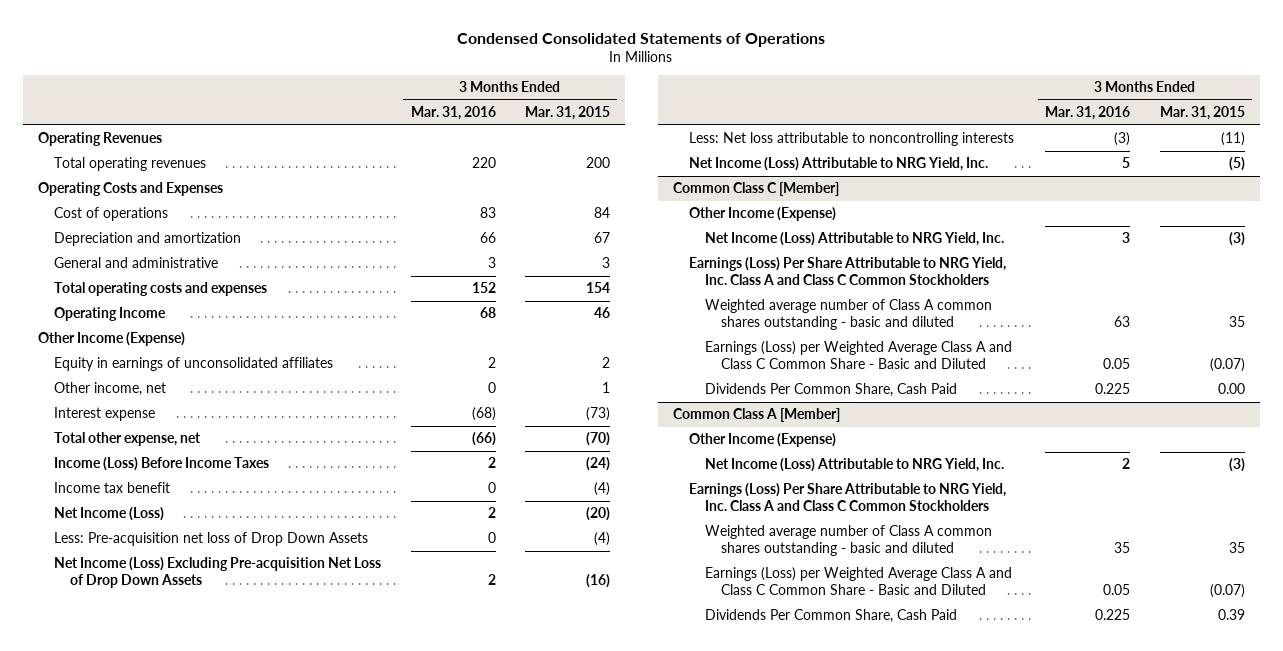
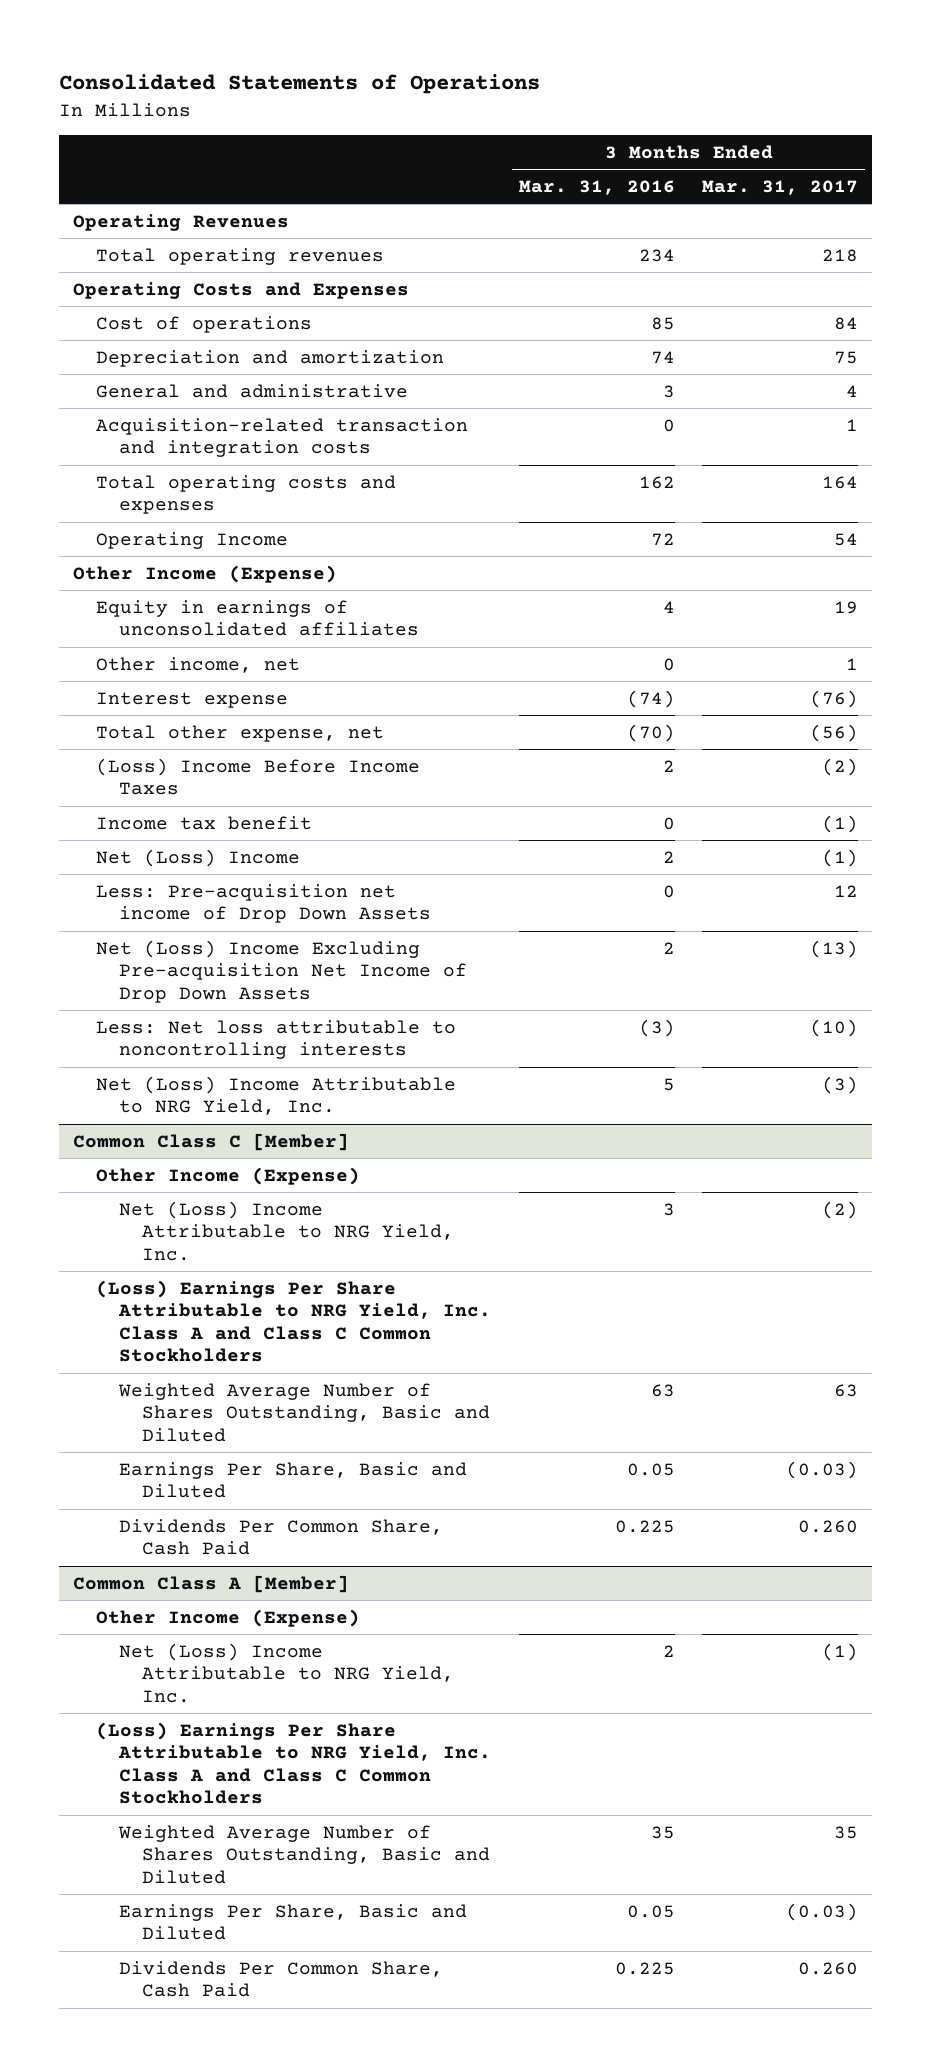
[457,32,826,47] Condensed Consolidated Statements of Operations -> [59,74,541,95] Consolidated Statements of Operations
[524,106,610,121] Mar. 31, 2015 -> none
none -> [702,180,859,196] Mar. 31, 2017
[471,157,496,169] 220 -> [638,248,675,262] 234
[479,207,496,219] 83 -> [650,316,675,330] 85
[479,232,496,244] 66 -> [650,350,675,364] 74
none -> [95,417,468,458] Acquisition-related transaction and integration costs
[471,282,496,294] 152 -> [638,475,675,489] 162
[479,307,496,319] 68 -> [650,532,675,546] 72
[487,357,496,369] 2 -> [662,600,675,613] 4
[471,407,496,422] (68) -> [626,689,675,708] (74)
[471,432,496,447] (66) -> [626,723,675,742] (70)
[54,457,270,472] Income (Loss) Before Income Taxes -> [95,757,420,796] (Loss) Income Before Income Taxes
[54,507,165,522] Net Income (Loss) -> [95,848,300,867] Net (Loss) Income
[54,532,369,547] Less: Pre-acquisition net loss of Drop Down Assets -> [95,883,432,924] Less: Pre-acquisition net income of Drop Down Assets
[54,557,382,589] Net Income (Loss) Excluding Pre-acquisition Net Loss of Drop Down Assets -> [95,939,468,1003] Net (Loss) Income Excluding Pre-acquisition Net Income of Drop Down Assets
[688,157,988,172] Net Income (Loss) Attributable to NRG Yield, Inc. -> [95,1075,456,1116] Net (Loss) Income Attributable to NRG Yield, Inc.
[705,232,1005,247] Net Income (Loss) Attributable to NRG Yield, Inc. -> [119,1200,455,1261] Net (Loss) Income Attributable to NRG Yield, Inc.
[688,257,1006,286] Earnings (Loss) Per Share Attributable to NRG Yield, Inc. Class A and Class C Common Stockholders -> [95,1279,492,1363] (Loss) Earnings Per Share Attributable to NRG Yield, Inc. Class A and Class C Common Stockholders
[705,299,993,331] Weighted average number of Class A common shares outstanding - basic and diluted -> [118,1382,491,1442] Weighted Average Number of Shares Outstanding, Basic and Diluted
[705,341,1013,370] Earnings (Loss) per Weighted Average Class A and Class C Common Share - Basic and Diluted -> [119,1461,468,1499] Earnings Per Share, Basic and Diluted
[705,458,1005,473] Net Income (Loss) Attributable to NRG Yield, Inc. -> [119,1642,455,1703] Net (Loss) Income Attributable to NRG Yield, Inc.
[688,483,1006,512] Earnings (Loss) Per Share Attributable to NRG Yield, Inc. Class A and Class C Common Stockholders -> [95,1721,492,1805] (Loss) Earnings Per Share Attributable to NRG Yield, Inc. Class A and Class C Common Stockholders
[705,525,993,557] Weighted average number of Class A common shares outstanding - basic and diluted -> [118,1824,491,1884] Weighted Average Number of Shares Outstanding, Basic and Diluted
[705,567,1013,596] Earnings (Loss) per Weighted Average Class A and Class C Common Share - Basic and Diluted -> [119,1903,468,1941] Earnings Per Share, Basic and Diluted

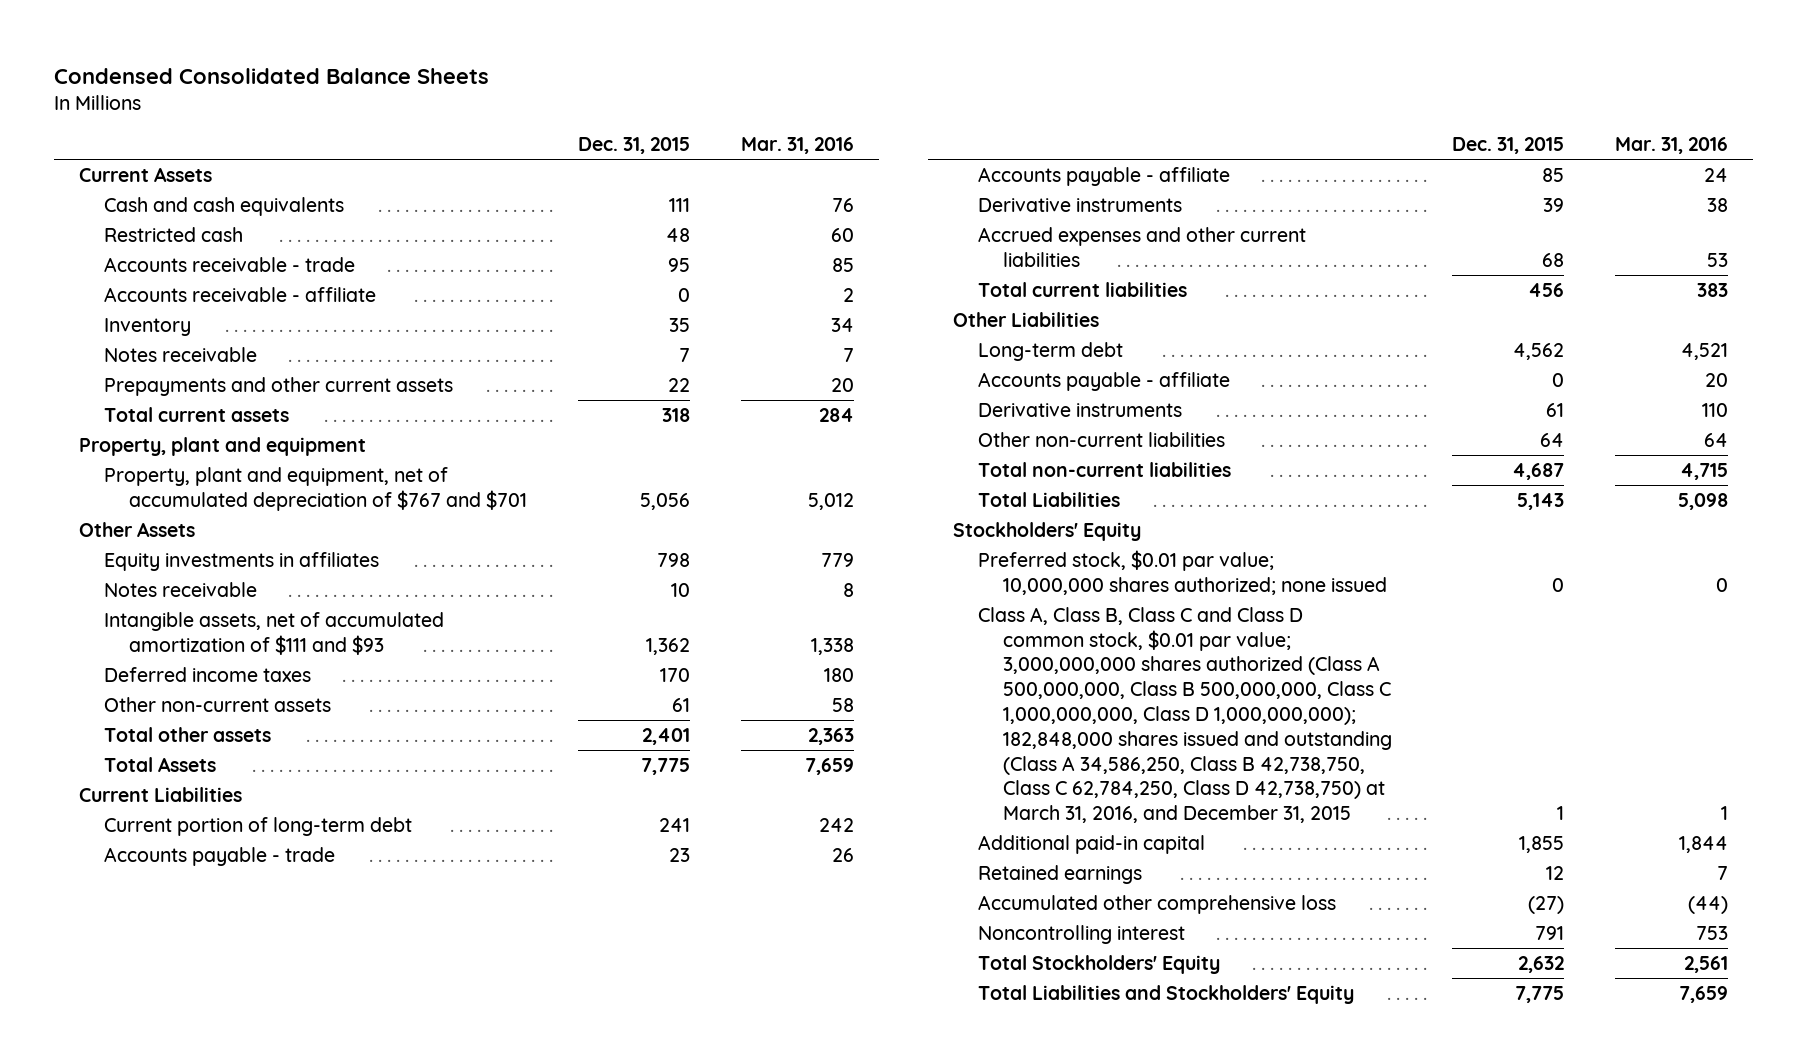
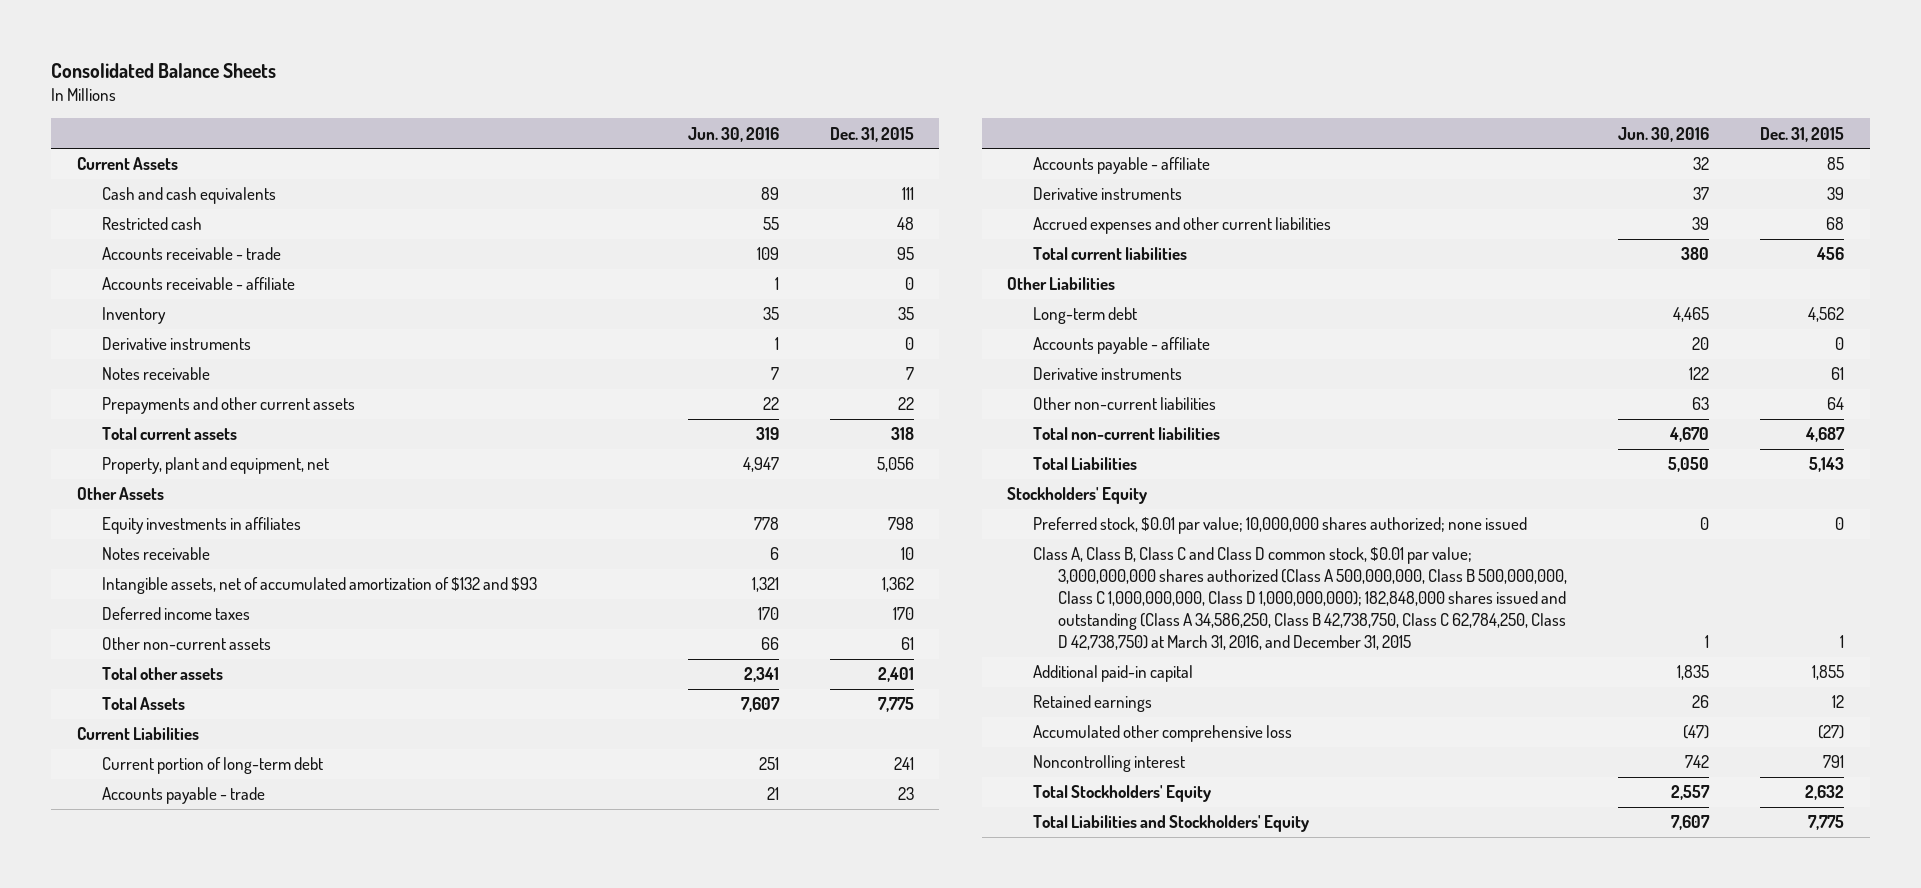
[53,67,489,84] Condensed Consolidated Balance Sheets -> [51,63,277,79] Consolidated Balance Sheets
[740,136,854,154] Mar. 31, 2016 -> none
none -> [687,126,779,142] Jun. 30, 2016
none -> [102,337,252,351] Derivative instruments
[78,436,366,456] Property, plant and equipment -> none
[104,466,528,511] Property, plant and equipment, net of accumulated depreciation of $767 and $701 -> [102,457,330,475] Property, plant and equipment, net
[104,611,445,655] Intangible assets, net of accumulated amortization of $111 and $93 -> [102,577,538,595] Intangible assets, net of accumulated amortization of $132 and $93

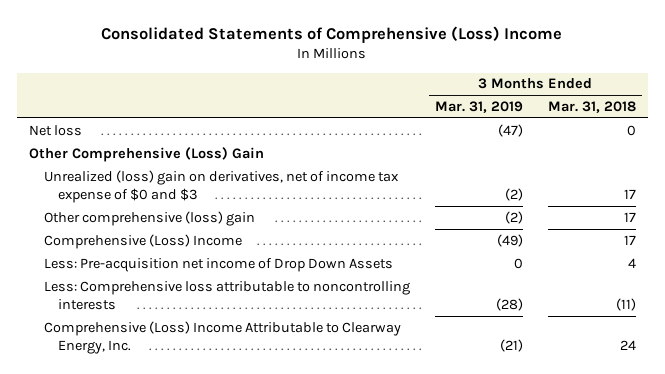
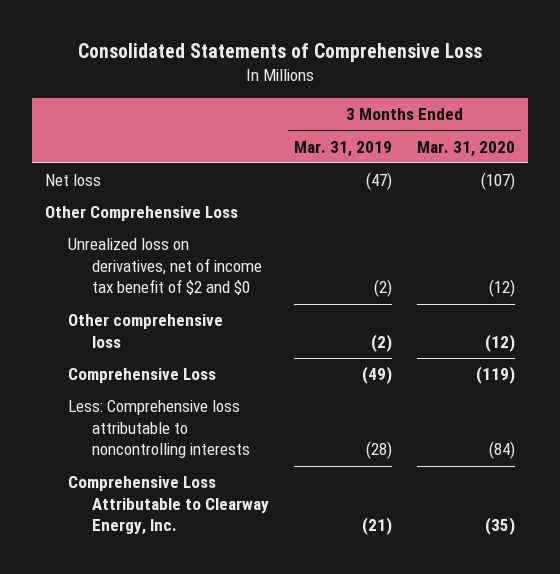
[101,25,563,43] Consolidated Statements of Comprehensive (Loss) Income -> [77,43,482,63] Consolidated Statements of Comprehensive Loss
[547,100,636,113] Mar. 31, 2018 -> none
none -> [417,140,516,157] Mar. 31, 2020
[43,257,393,272] Less: Pre-acquisition net income of Drop Down Assets -> none
[29,146,265,162] Other Comprehensive (Loss) Gain -> [44,206,238,222] Other Comprehensive Loss
[43,169,399,204] Unrealized (loss) gain on derivatives, net of income tax expense of $0 and $3 -> [68,238,263,296] Unrealized loss on derivatives, net of income tax benefit of $2 and $0
[43,210,255,226] Other comprehensive (loss) gain -> [68,314,224,348] Other comprehensive loss
[43,233,242,249] Comprehensive (Loss) Income -> [68,368,217,384] Comprehensive Loss
[43,320,401,355] Comprehensive (Loss) Income Attributable to Clearway Energy, Inc. -> [68,476,270,536] Comprehensive Loss Attributable to Clearway Energy, Inc.

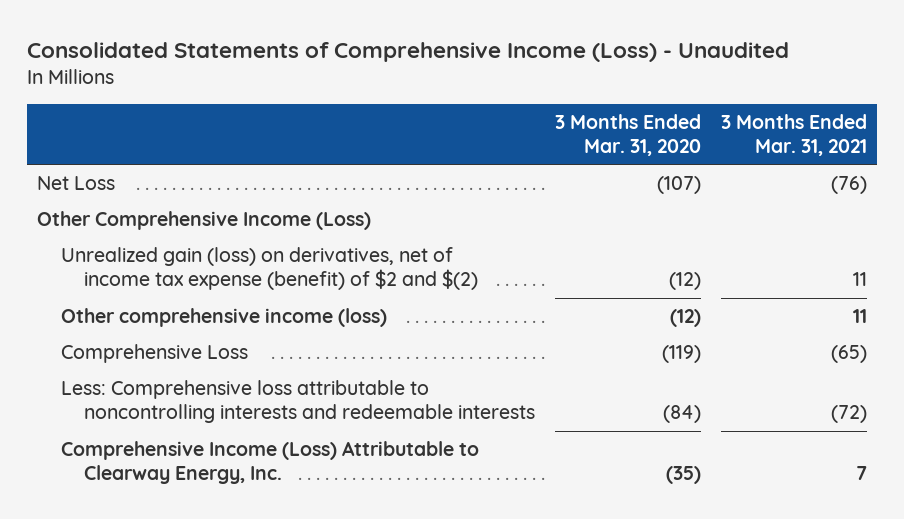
[77,43,482,63] Consolidated Statements of Comprehensive Loss -> [27,41,790,62] Consolidated Statements of Comprehensive Income (Loss) - Unaudited
[294,140,393,157] Mar. 31, 2019 -> none
none -> [720,113,867,157] 3 Months Ended Mar. 31, 2021
[44,174,101,187] Net loss -> [37,176,116,191] Net Loss
[44,206,238,222] Other Comprehensive Loss -> [37,211,372,231] Other Comprehensive Income (Loss)
[68,238,263,296] Unrealized loss on derivatives, net of income tax benefit of $2 and $0 -> [60,247,478,291] Unrealized gain (loss) on derivatives, net of income tax expense (benefit) of $2 and $(2)
[68,314,224,348] Other comprehensive loss -> [60,308,387,328] Other comprehensive income (loss)
[68,400,251,459] Less: Comprehensive loss attributable to noncontrolling interests -> [60,380,535,424] Less: Comprehensive loss attributable to noncontrolling interests and redeemable interests
[68,476,270,536] Comprehensive Loss Attributable to Clearway Energy, Inc. -> [60,441,479,485] Comprehensive Income (Loss) Attributable to Clearway Energy, Inc.

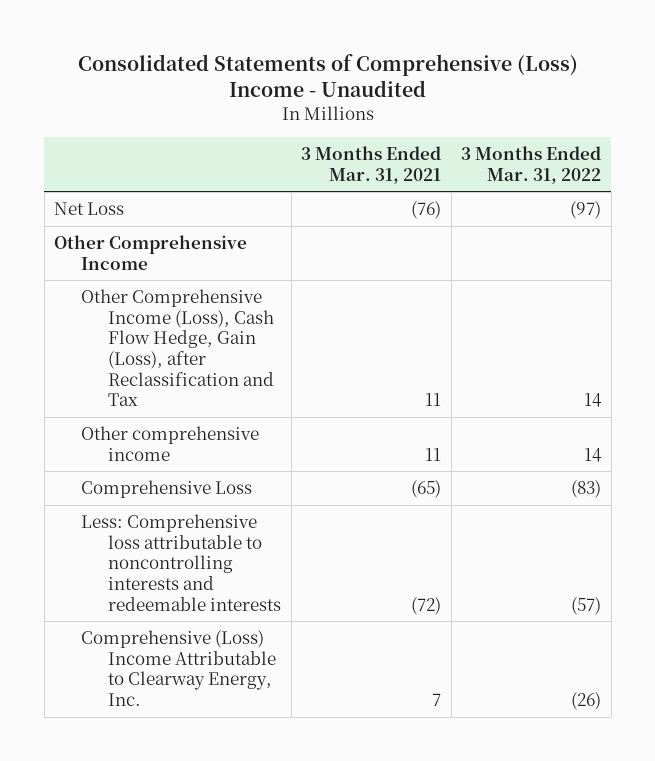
[27,41,790,62] Consolidated Statements of Comprehensive Income (Loss) - Unaudited -> [77,53,578,98] Consolidated Statements of Comprehensive (Loss) Income - Unaudited
[554,113,701,157] 3 Months Ended Mar. 31, 2020 -> none
none -> [461,146,602,184] 3 Months Ended Mar. 31, 2022
[37,211,372,231] Other Comprehensive Income (Loss) -> [54,235,248,270] Other Comprehensive Income
[60,247,478,291] Unrealized gain (loss) on derivatives, net of income tax expense (benefit) of $2 and $(2) -> [81,289,275,407] Other Comprehensive Income (Loss), Cash Flow Hedge, Gain (Loss), after Reclassification and Tax
[60,308,387,328] Other comprehensive income (loss) -> [81,426,260,461] Other comprehensive income
[60,441,479,485] Comprehensive Income (Loss) Attributable to Clearway Energy, Inc. -> [81,630,277,706] Comprehensive (Loss) Income Attributable to Clearway Energy, Inc.

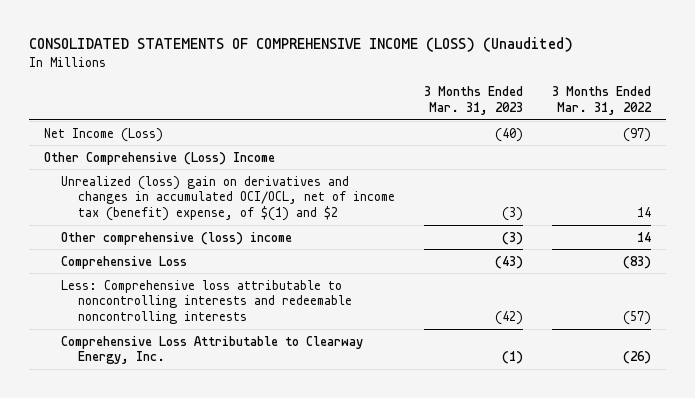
[77,53,578,98] Consolidated Statements of Comprehensive (Loss) Income - Unaudited -> [29,37,574,53] CONSOLIDATED STATEMENTS OF COMPREHENSIVE INCOME (LOSS) (Unaudited)
[301,146,442,184] 3 Months Ended Mar. 31, 2021 -> none
none -> [424,86,524,116] 3 Months Ended Mar. 31, 2023
[54,202,125,216] Net Loss -> [43,127,163,142] Net Income (Loss)
[54,235,248,270] Other Comprehensive Income -> [43,151,275,165] Other Comprehensive (Loss) Income
[81,289,275,407] Other Comprehensive Income (Loss), Cash Flow Hedge, Gain (Loss), after Reclassification and Tax -> [60,175,396,222] Unrealized (loss) gain on derivatives and changes in accumulated OCI/OCL, net of income tax (benefit) expense, of $(1) and $2
[81,426,260,461] Other comprehensive income -> [60,231,292,245] Other comprehensive (loss) income
[81,514,282,611] Less: Comprehensive loss attributable to noncontrolling interests and redeemable interests -> [60,279,353,325] Less: Comprehensive loss attributable to noncontrolling interests and redeemable noncontrolling interests
[81,630,277,706] Comprehensive (Loss) Income Attributable to Clearway Energy, Inc. -> [60,335,363,365] Comprehensive Loss Attributable to Clearway Energy, Inc.

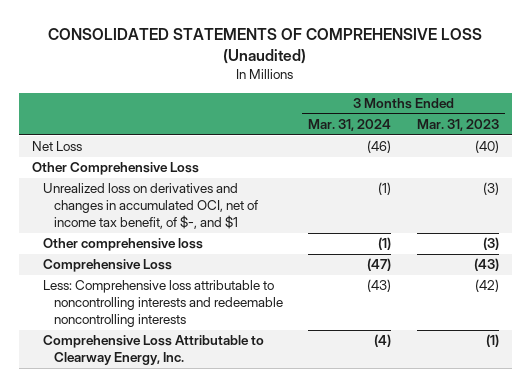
[29,37,574,53] CONSOLIDATED STATEMENTS OF COMPREHENSIVE INCOME (LOSS) (Unaudited) -> [48,27,483,65] CONSOLIDATED STATEMENTS OF COMPREHENSIVE LOSS (Unaudited)
[552,86,653,116] 3 Months Ended Mar. 31, 2022 -> none
none -> [308,119,392,132] Mar. 31, 2024
[43,127,163,142] Net Income (Loss) -> [31,141,82,152] Net Loss
[43,151,275,165] Other Comprehensive (Loss) Income -> [31,162,199,176] Other Comprehensive Loss
[60,175,396,222] Unrealized (loss) gain on derivatives and changes in accumulated OCI/OCL, net of income tax (benefit) expense, of $(1) and $2 -> [42,183,258,230] Unrealized loss on derivatives and changes in accumulated OCI, net of income tax benefit, of $-, and $1
[60,231,292,245] Other comprehensive (loss) income -> [42,238,203,252] Other comprehensive loss

